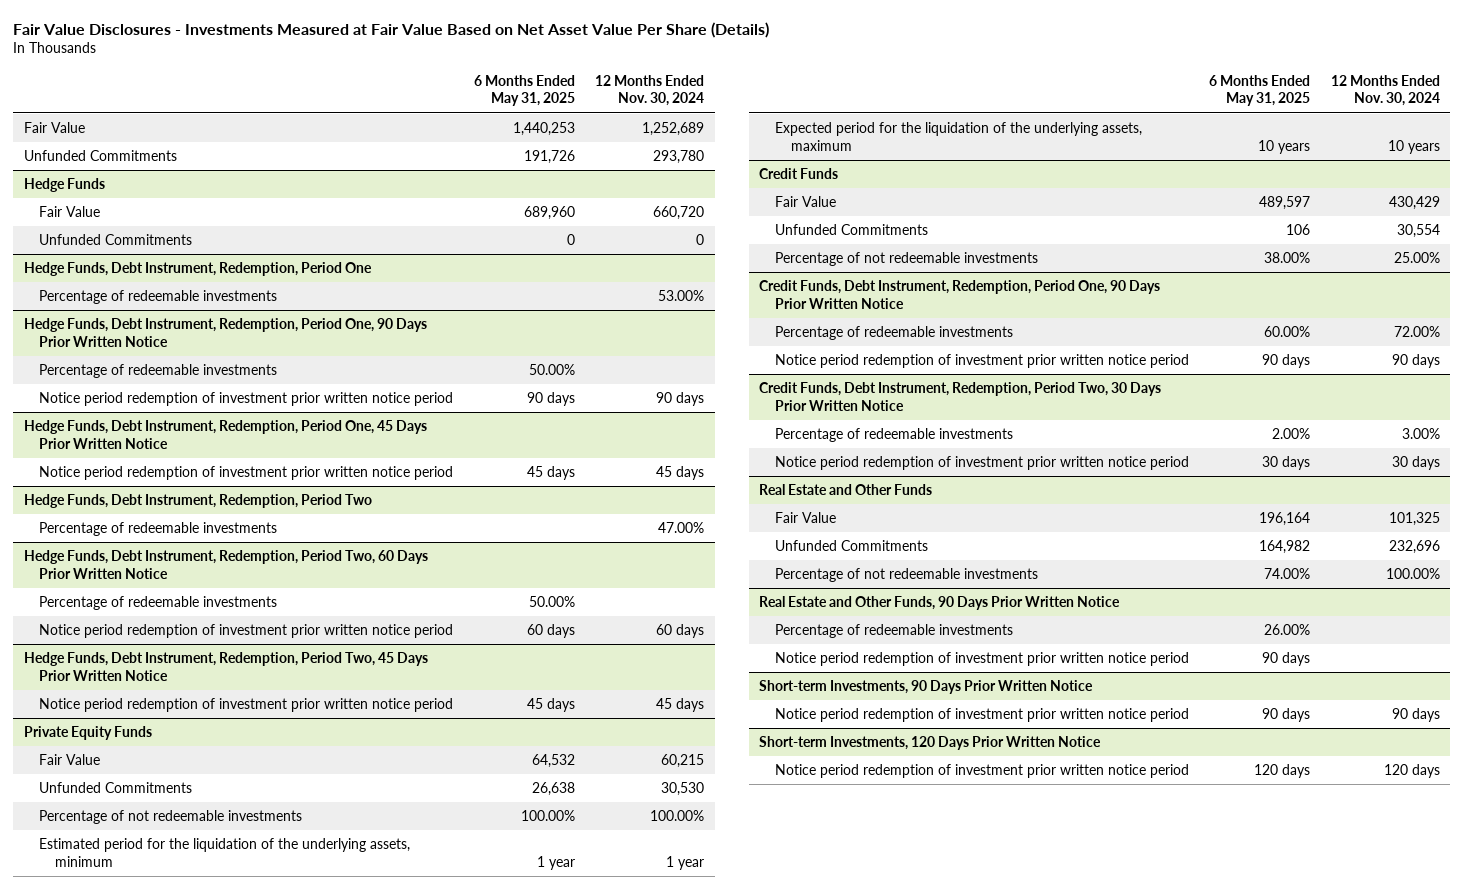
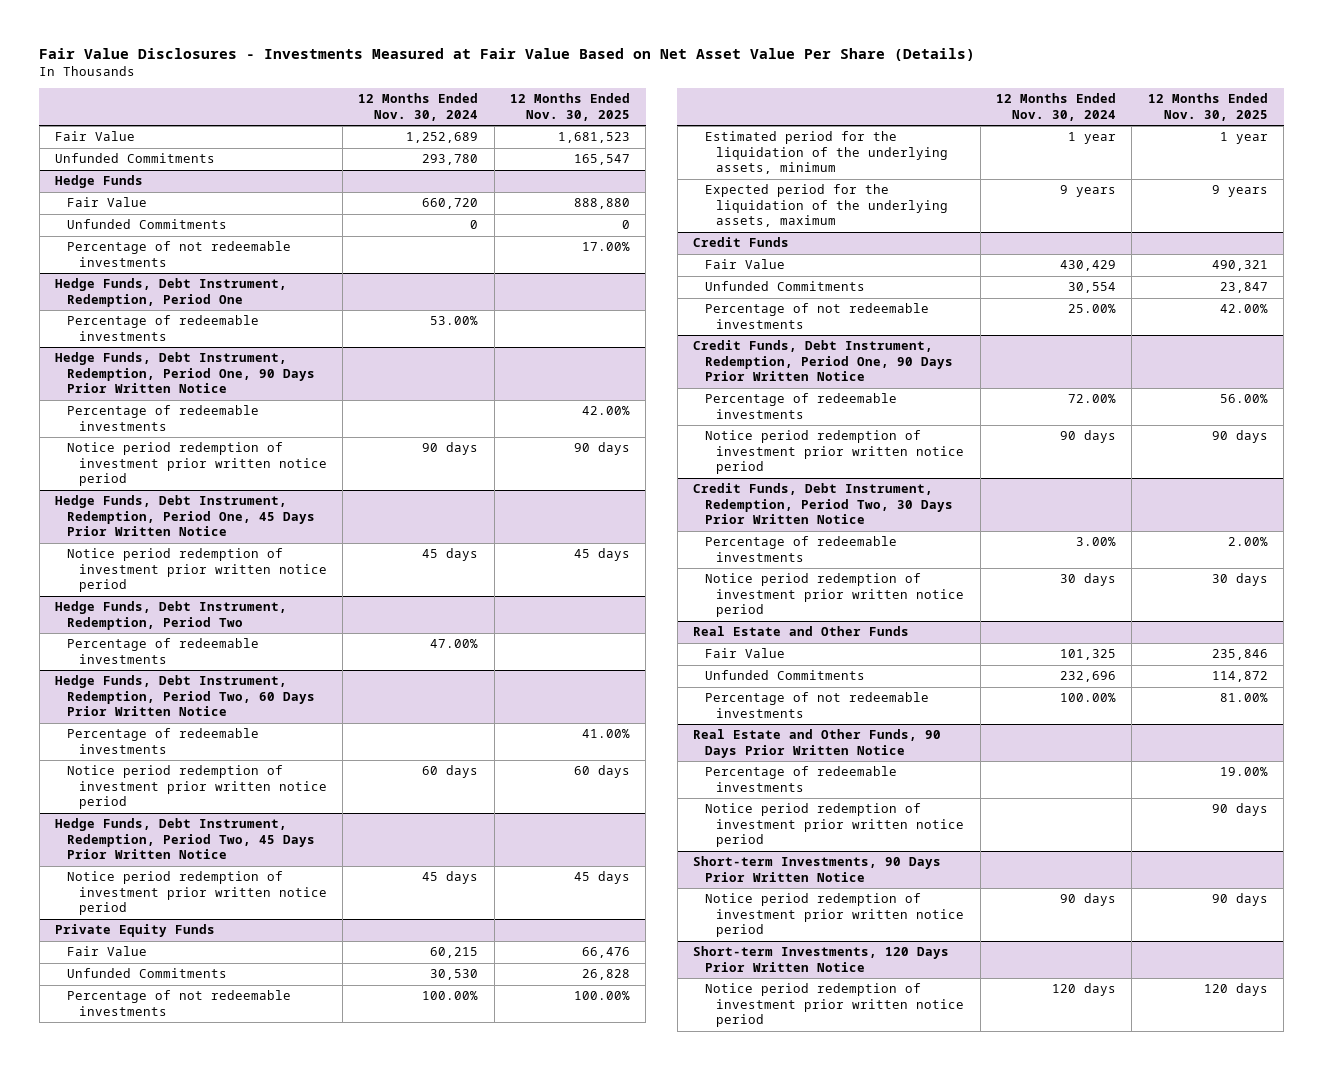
[473,74,575,107] 6 Months Ended May 31, 2025 -> none
none -> [510,93,631,121] 12 Months Ended Nov. 30, 2025
none -> [66,241,291,267] Percentage of not redeemable investments
[1387,139,1440,154] 10 years -> [1060,185,1117,198] 9 years

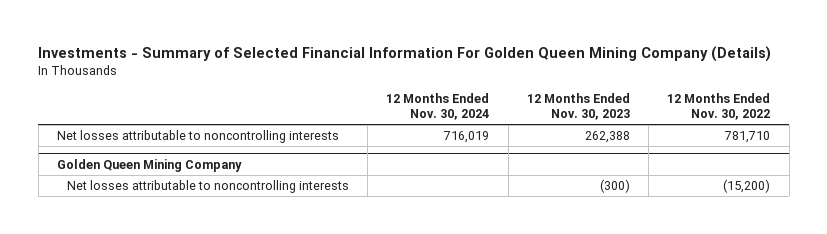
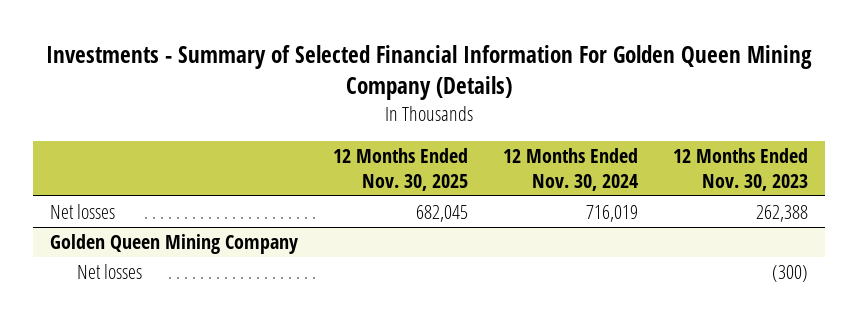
[667,92,771,121] 12 Months Ended Nov. 30, 2022 -> none
none -> [333,147,469,191] 12 Months Ended Nov. 30, 2025
[56,129,339,143] Net losses attributable to noncontrolling interests -> [50,204,116,220] Net losses
[66,179,349,193] Net losses attributable to noncontrolling interests -> [76,264,142,280] Net losses

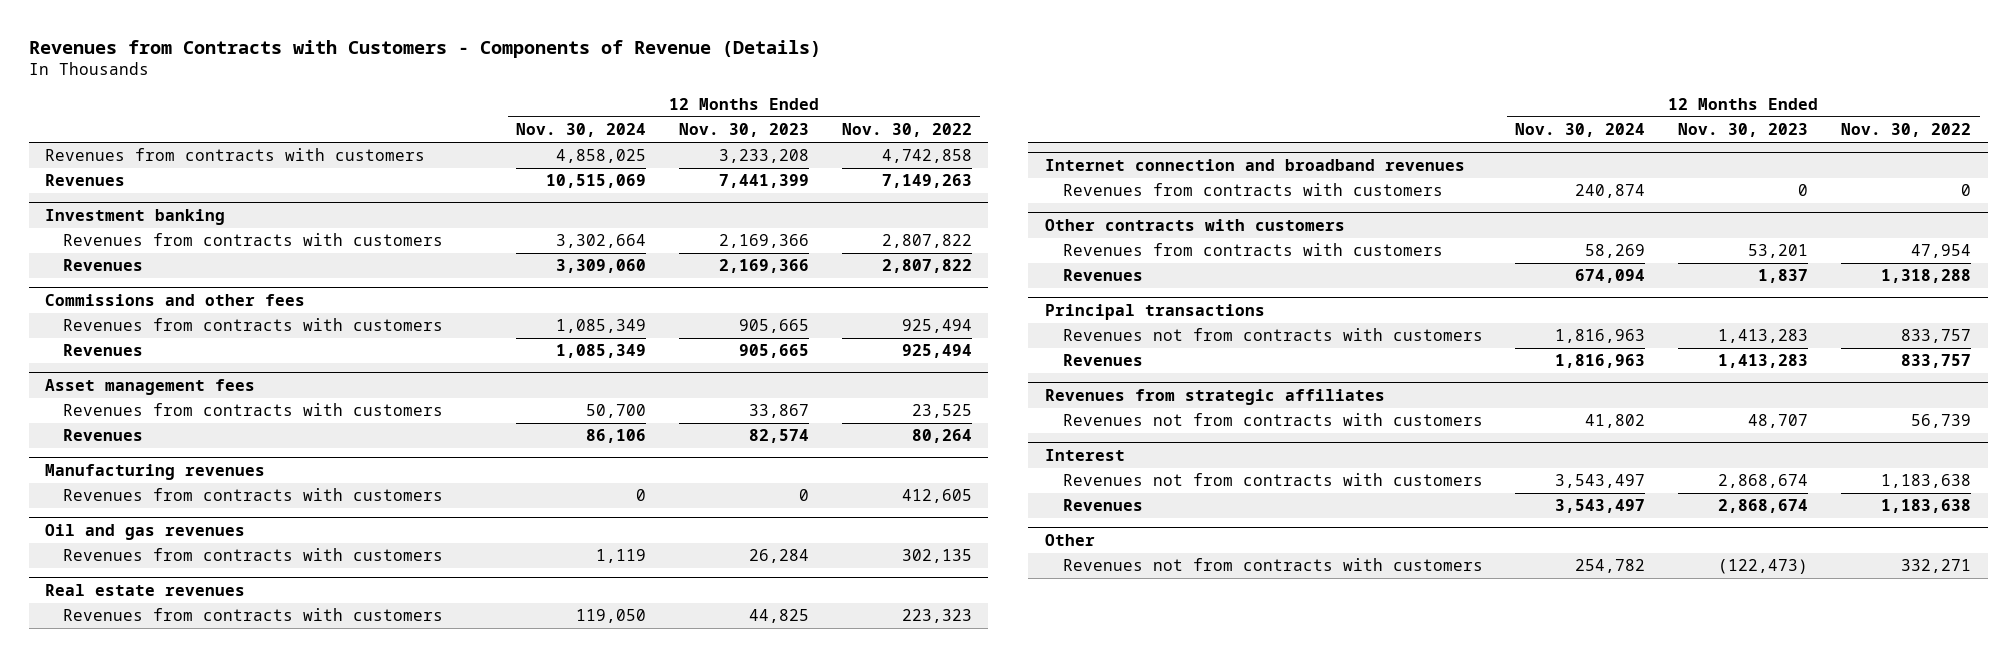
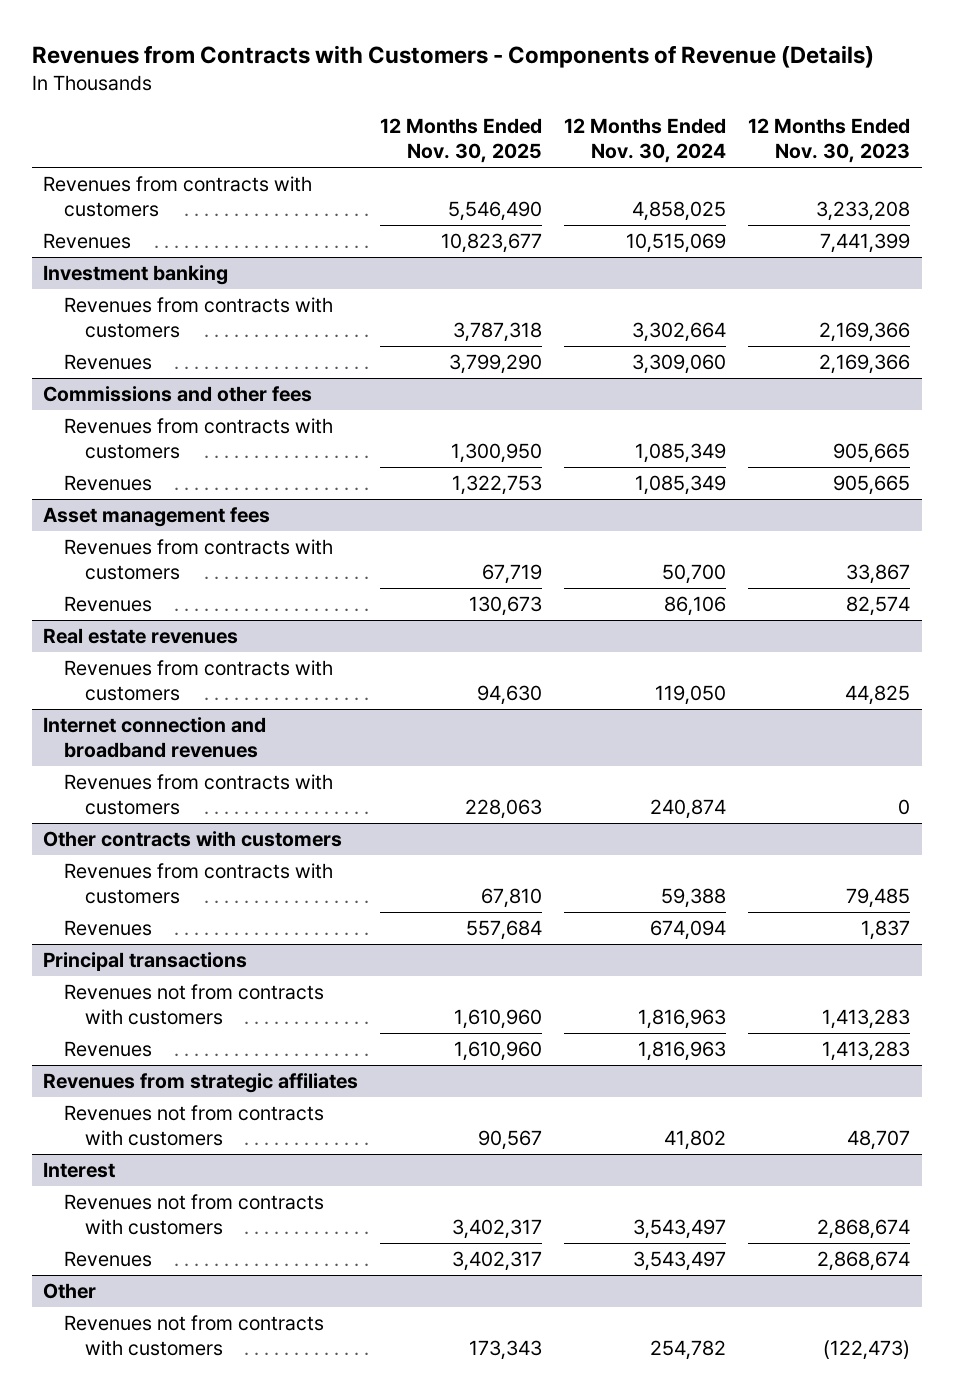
[841,123,972,138] Nov. 30, 2022 -> none
none -> [380,118,543,164] 12 Months Ended Nov. 30, 2025
[45,463,266,480] Manufacturing revenues -> none
[62,488,443,502] Revenues from contracts with customers -> none
[45,523,246,540] Oil and gas revenues -> none
[62,548,443,562] Revenues from contracts with customers -> none
[1585,244,1646,259] 58,269 -> [661,888,727,909] 59,388
[1748,244,1809,259] 53,201 -> [846,888,911,909] 79,485

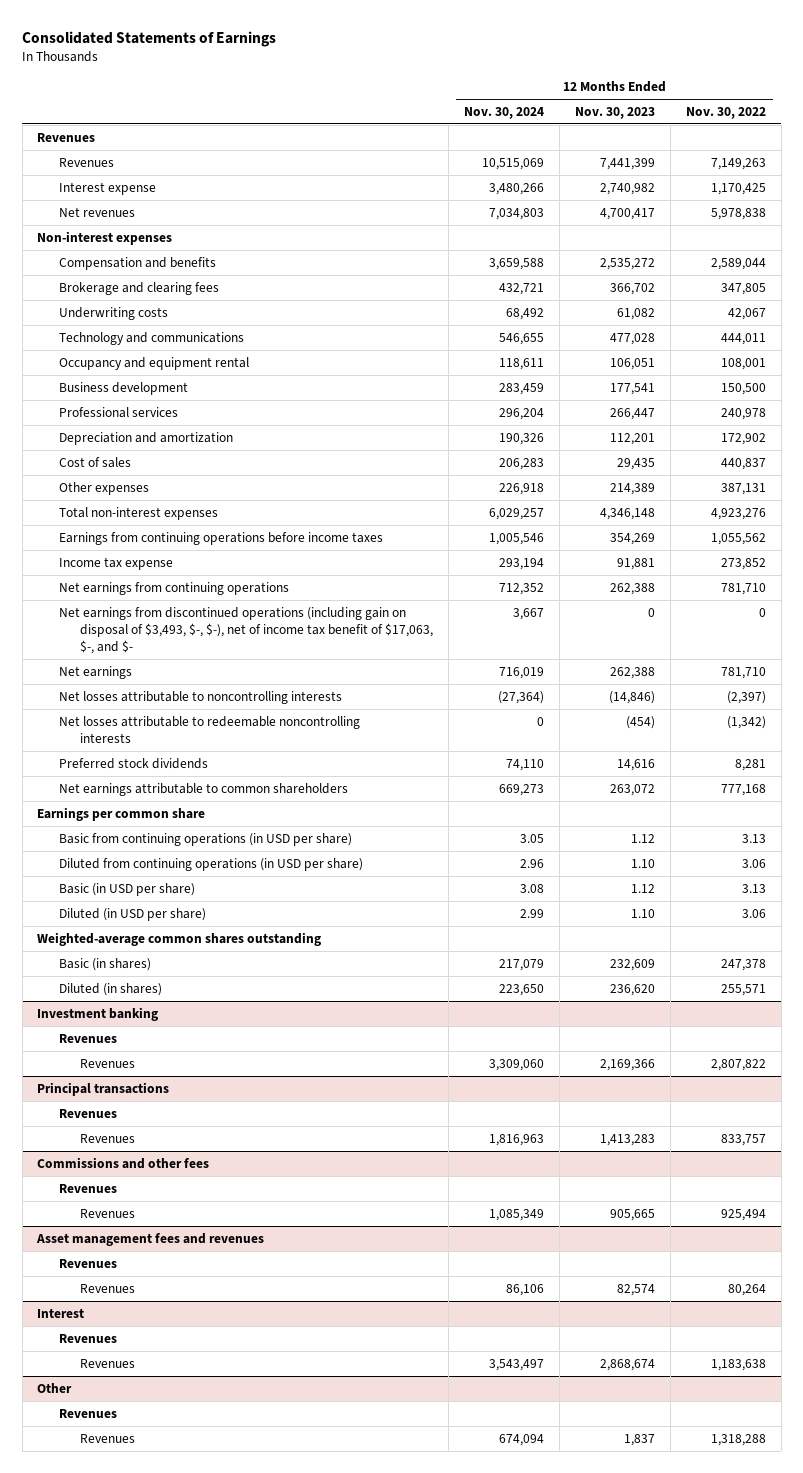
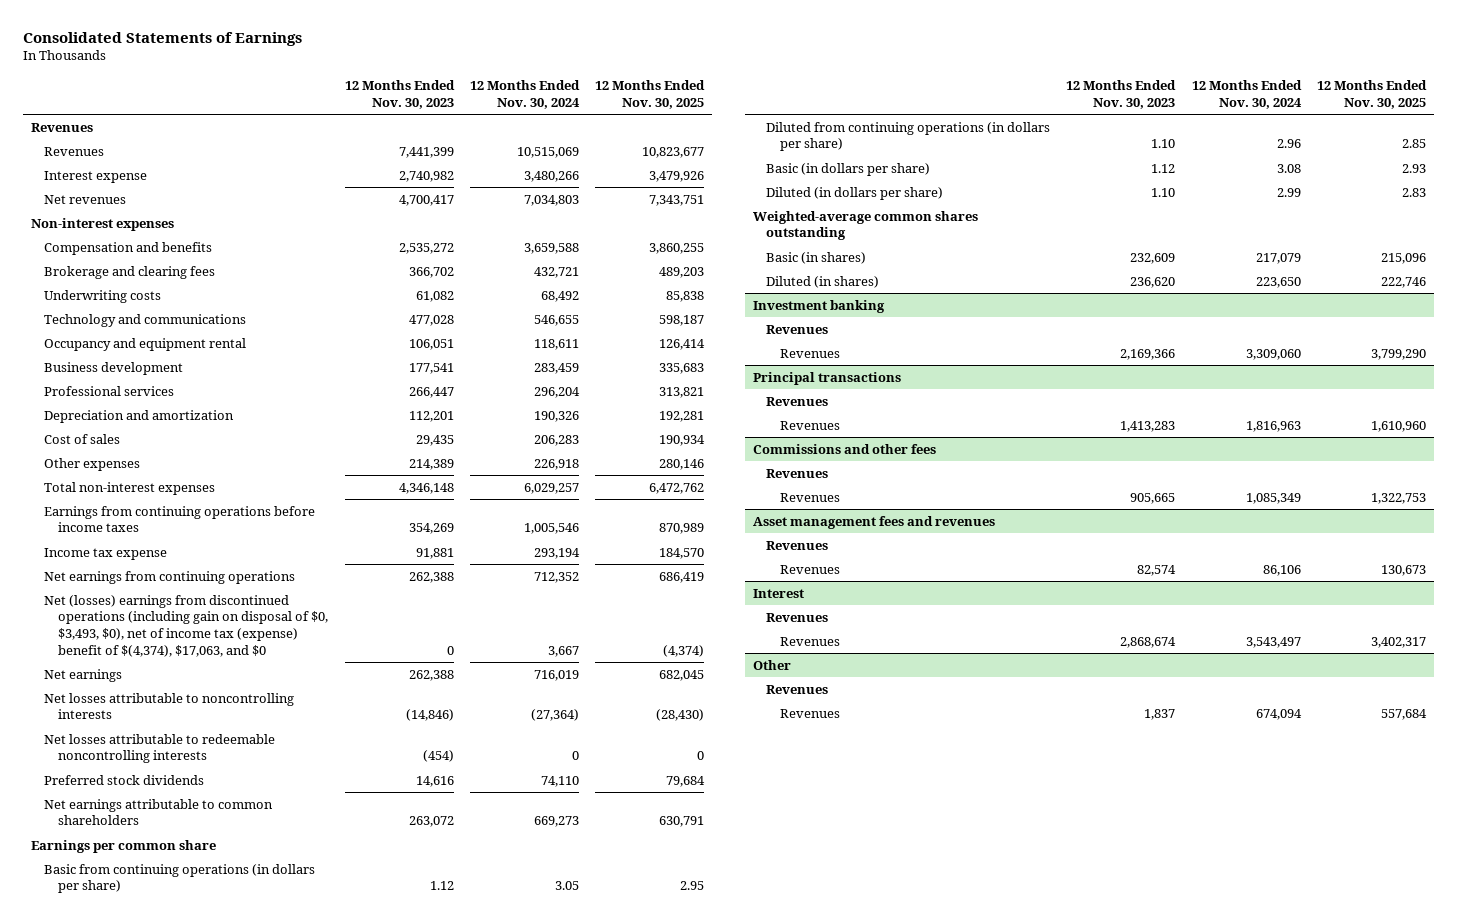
[685,106,766,119] Nov. 30, 2022 -> none
none -> [595,80,706,109] 12 Months Ended Nov. 30, 2025
[58,606,434,654] Net earnings from discontinued operations (including gain on disposal of $3,493, $-, $-), net of income tax benefit of $17,063, $-, and $- -> [44,594,328,657] Net (losses) earnings from discontinued operations (including gain on disposal of $0, $3,493, $0), net of income tax (expense) benefit of $(4,374), $17,063, and $0
[58,832,352,846] Basic from continuing operations (in USD per share) -> [44,863,316,894] Basic from continuing operations (in dollars per share)
[58,857,363,871] Diluted from continuing operations (in USD per share) -> [766,121,1051,152] Diluted from continuing operations (in dollars per share)
[58,882,195,896] Basic (in USD per share) -> [766,162,931,176] Basic (in dollars per share)
[58,907,206,921] Diluted (in USD per share) -> [766,186,944,200] Diluted (in dollars per share)

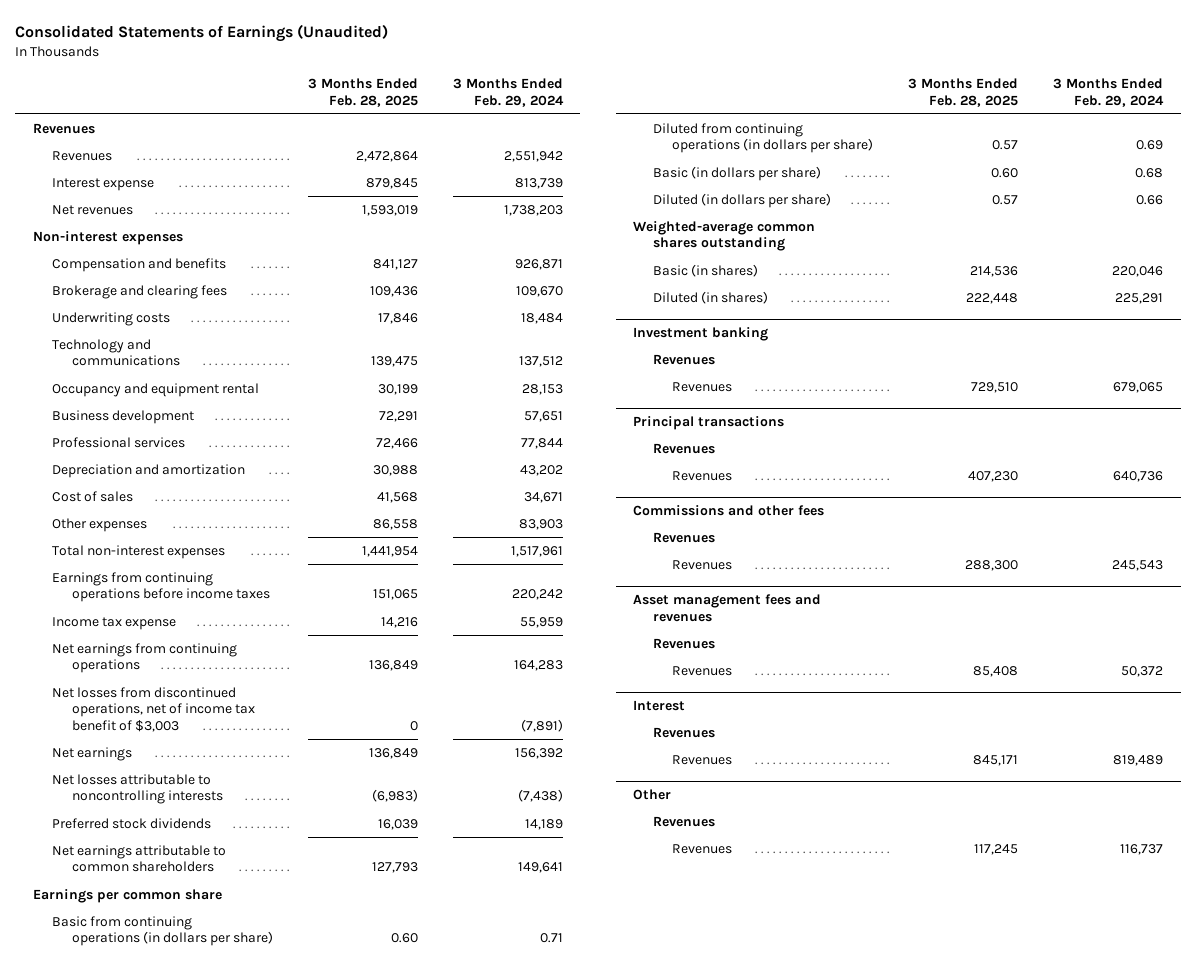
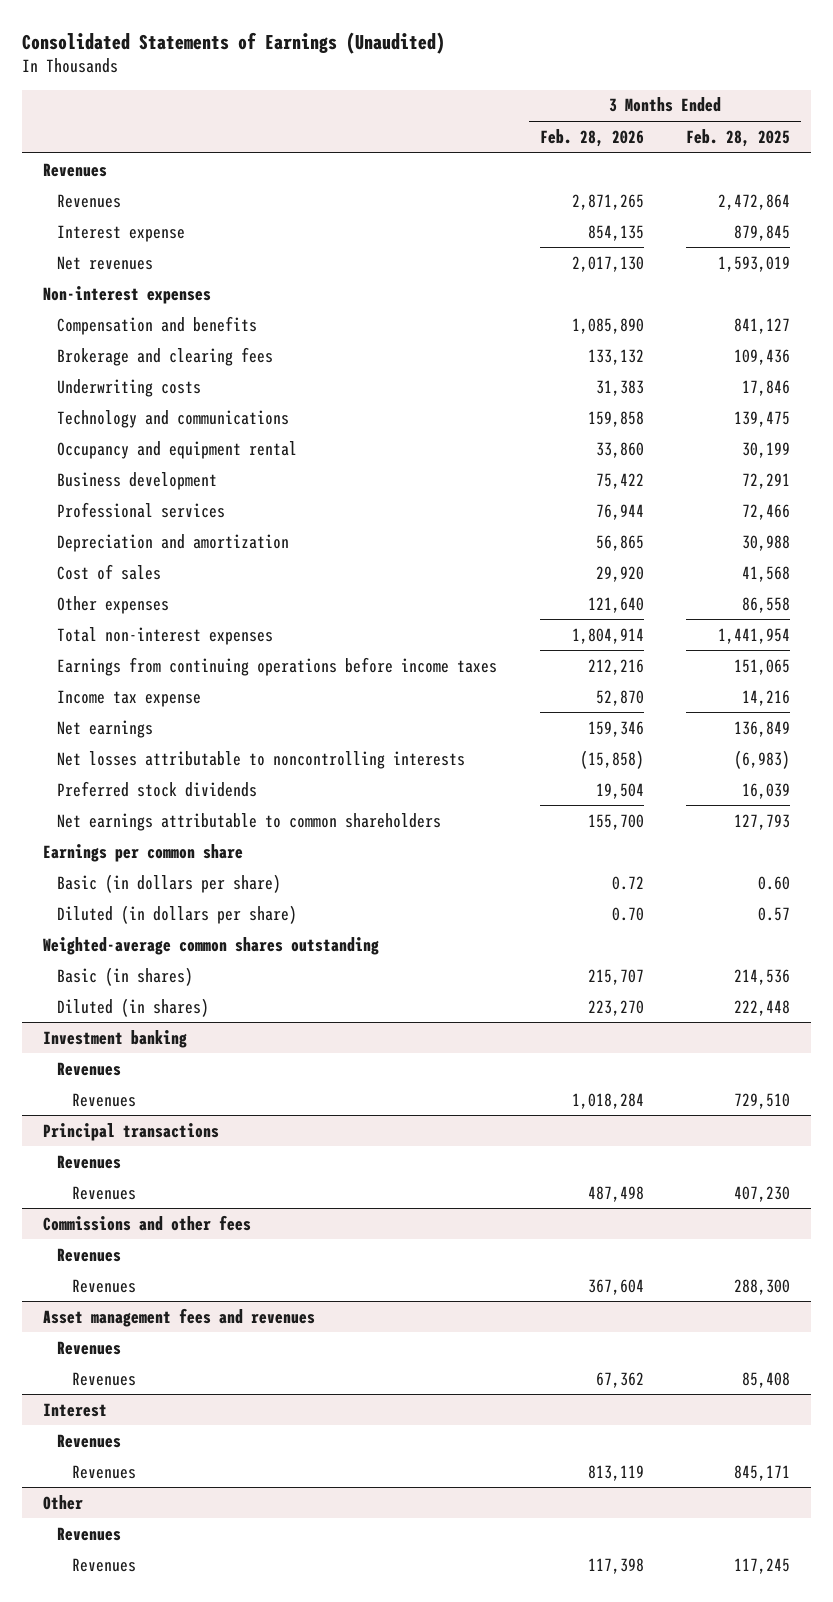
[452,78,564,107] 3 Months Ended Feb. 29, 2024 -> none
none -> [539,128,644,147] Feb. 28, 2026
[52,643,238,674] Net earnings from continuing operations -> none
[52,687,255,732] Net losses from discontinued operations, net of income tax benefit of $3,003 -> none
[52,916,273,947] Basic from continuing operations (in dollars per share) -> none
[652,123,873,154] Diluted from continuing operations (in dollars per share) -> none

